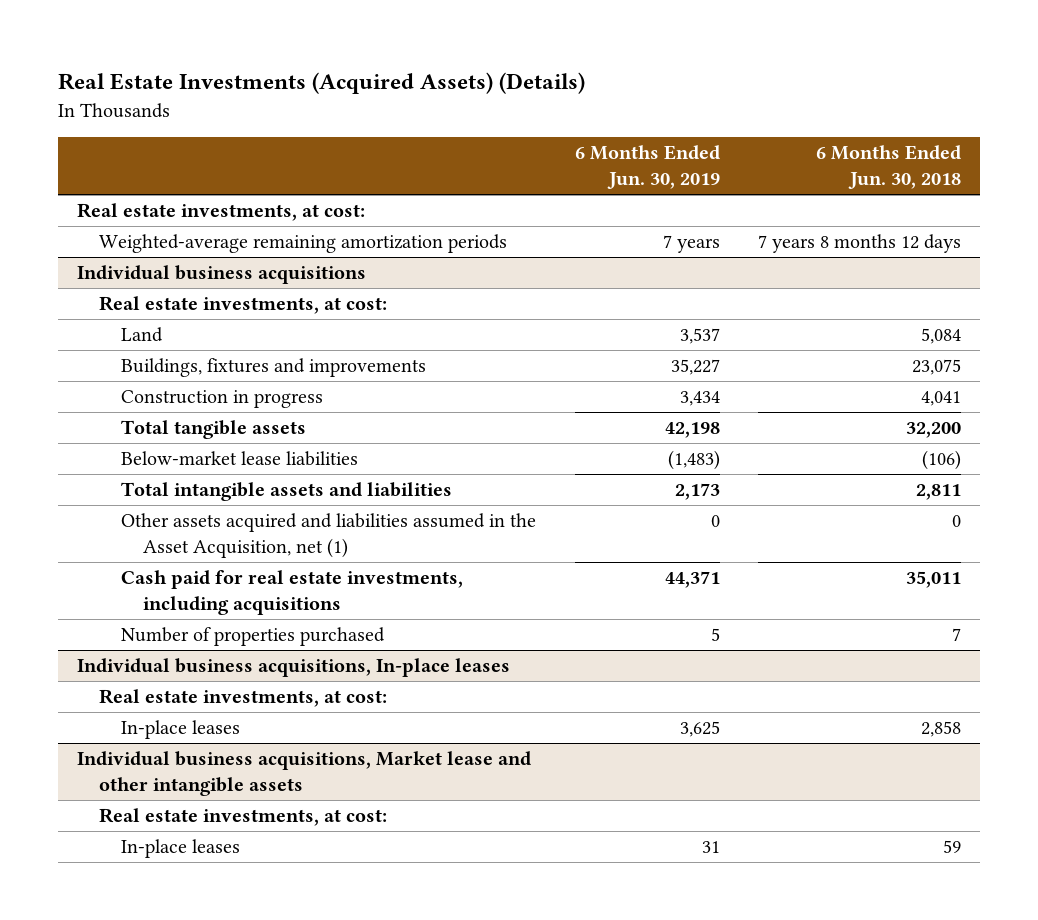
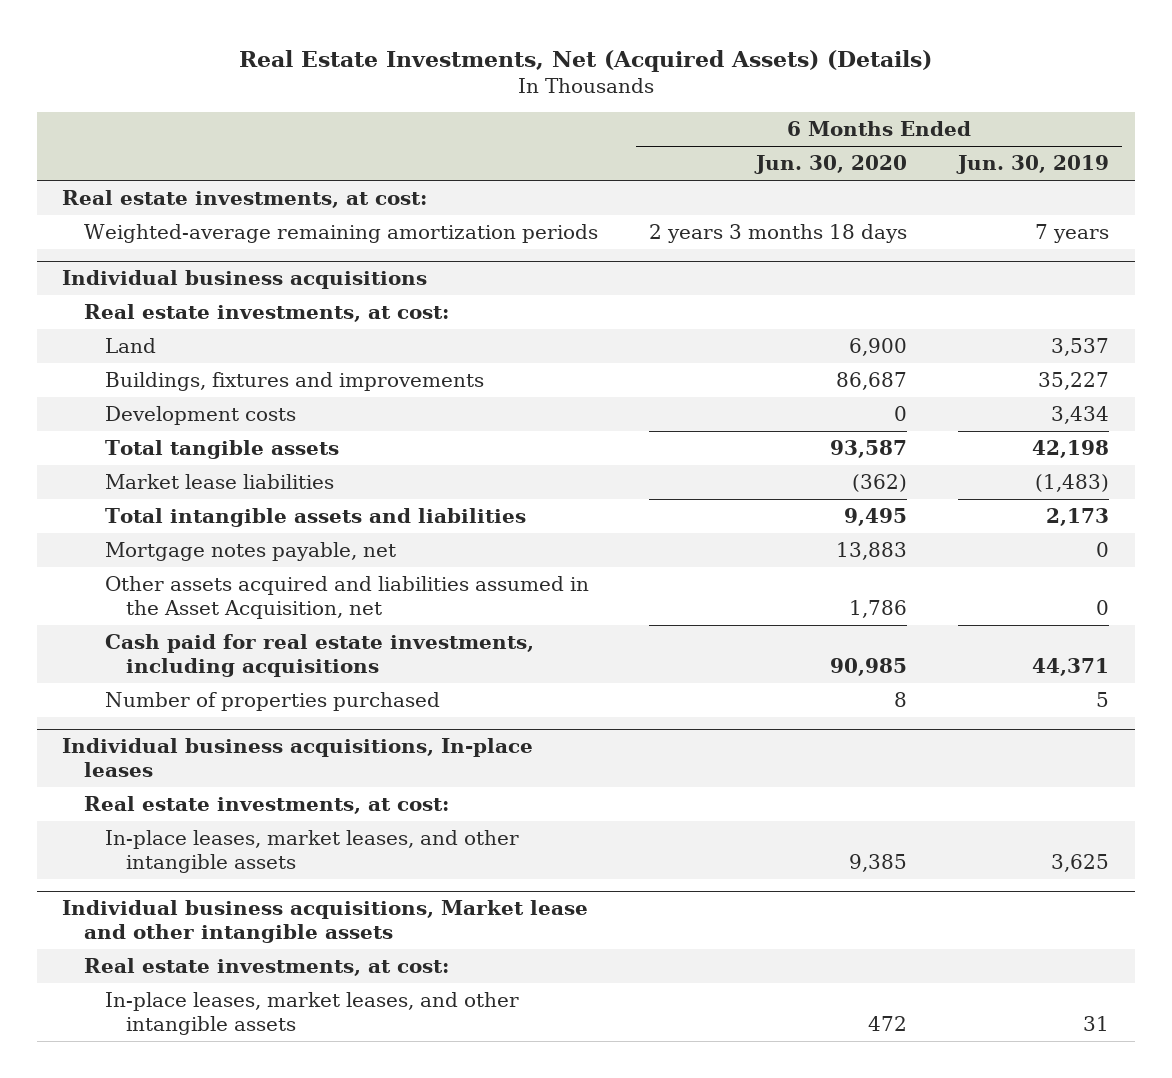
[57,72,585,95] Real Estate Investments (Acquired Assets) (Details) -> [238,49,932,72] Real Estate Investments, Net (Acquired Assets) (Details)
[815,144,961,189] 6 Months Ended Jun. 30, 2018 -> none
none -> [754,155,908,175] Jun. 30, 2020
[121,390,324,409] Construction in progress -> [104,406,296,426] Development costs
[121,451,359,467] Below-market lease liabilities -> [104,474,334,490] Market lease liabilities
none -> [104,542,396,562] Mortgage notes payable, net
[121,513,537,559] Other assets acquired and liabilities assumed in the Asset Acquisition, net (1) -> [104,576,589,620] Other assets acquired and liabilities assumed in the Asset Acquisition, net
[121,720,241,740] In-place leases -> [104,830,519,874] In-place leases, market leases, and other intangible assets
[121,839,241,859] In-place leases -> [104,992,519,1036] In-place leases, market leases, and other intangible assets

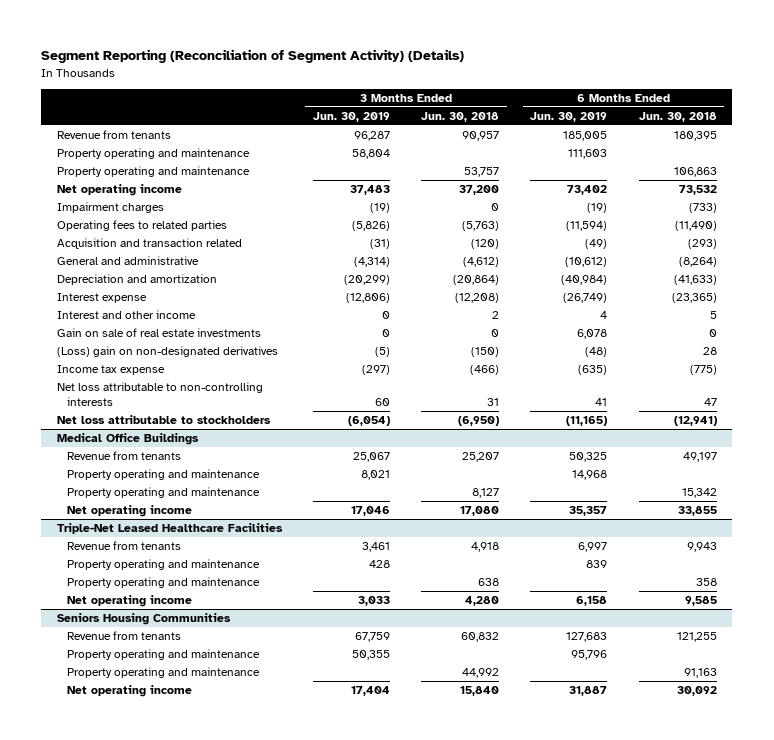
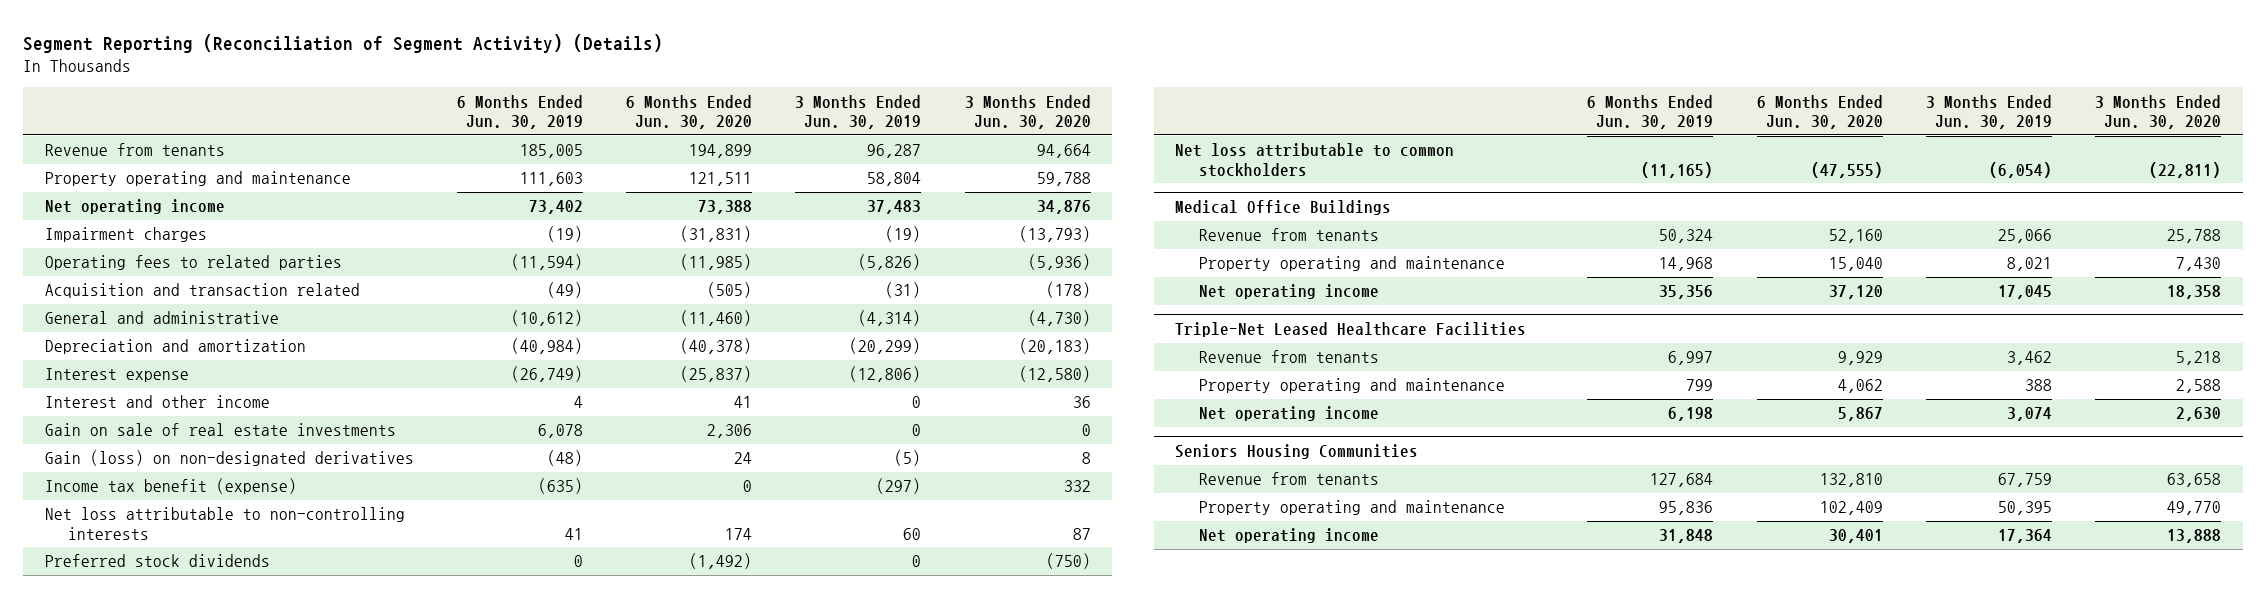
[421,111,500,122] Jun. 30, 2018 -> none
[638,111,717,122] Jun. 30, 2018 -> none
none -> [626,94,753,130] 6 Months Ended Jun. 30, 2020
none -> [964,94,1091,130] 3 Months Ended Jun. 30, 2020
[56,166,250,178] Property operating and maintenance -> none
[56,346,278,358] (Loss) gain on non-designated derivatives -> [44,450,414,467] Gain (loss) on non-designated derivatives
[56,365,165,376] Income tax expense -> [44,478,297,495] Income tax benefit (expense)
none -> [44,554,270,568] Preferred stock dividends
[56,415,271,425] Net loss attributable to stockholders -> [1175,143,1455,177] Net loss attributable to common stockholders
[353,452,391,463] 25,067 -> [1997,229,2052,244] 25,066
[569,452,608,463] 50,325 -> [1659,229,1714,244] 50,324
[67,487,261,499] Property operating and maintenance -> none
[351,506,391,517] 17,046 -> [1997,285,2052,300] 17,045
[569,506,608,517] 35,357 -> [1659,285,1714,300] 35,356
[67,577,261,589] Property operating and maintenance -> none
[362,542,391,553] 3,461 -> [2006,351,2052,366] 3,462
[369,560,391,569] 428 -> [2024,379,2052,392] 388
[586,560,608,569] 839 -> [1686,379,1714,392] 799
[358,596,391,607] 3,033 -> [2006,407,2052,422] 3,074
[576,596,608,607] 6,158 -> [1668,407,1714,422] 6,198
[67,667,261,679] Property operating and maintenance -> none
[566,632,608,643] 127,683 -> [1650,473,1714,488] 127,684
[352,650,391,661] 50,355 -> [1997,501,2052,516] 50,395
[571,650,608,661] 95,796 -> [1659,501,1714,516] 95,836
[351,686,391,697] 17,404 -> [1997,529,2052,544] 17,364
[569,686,608,697] 31,887 -> [1659,529,1714,544] 31,848

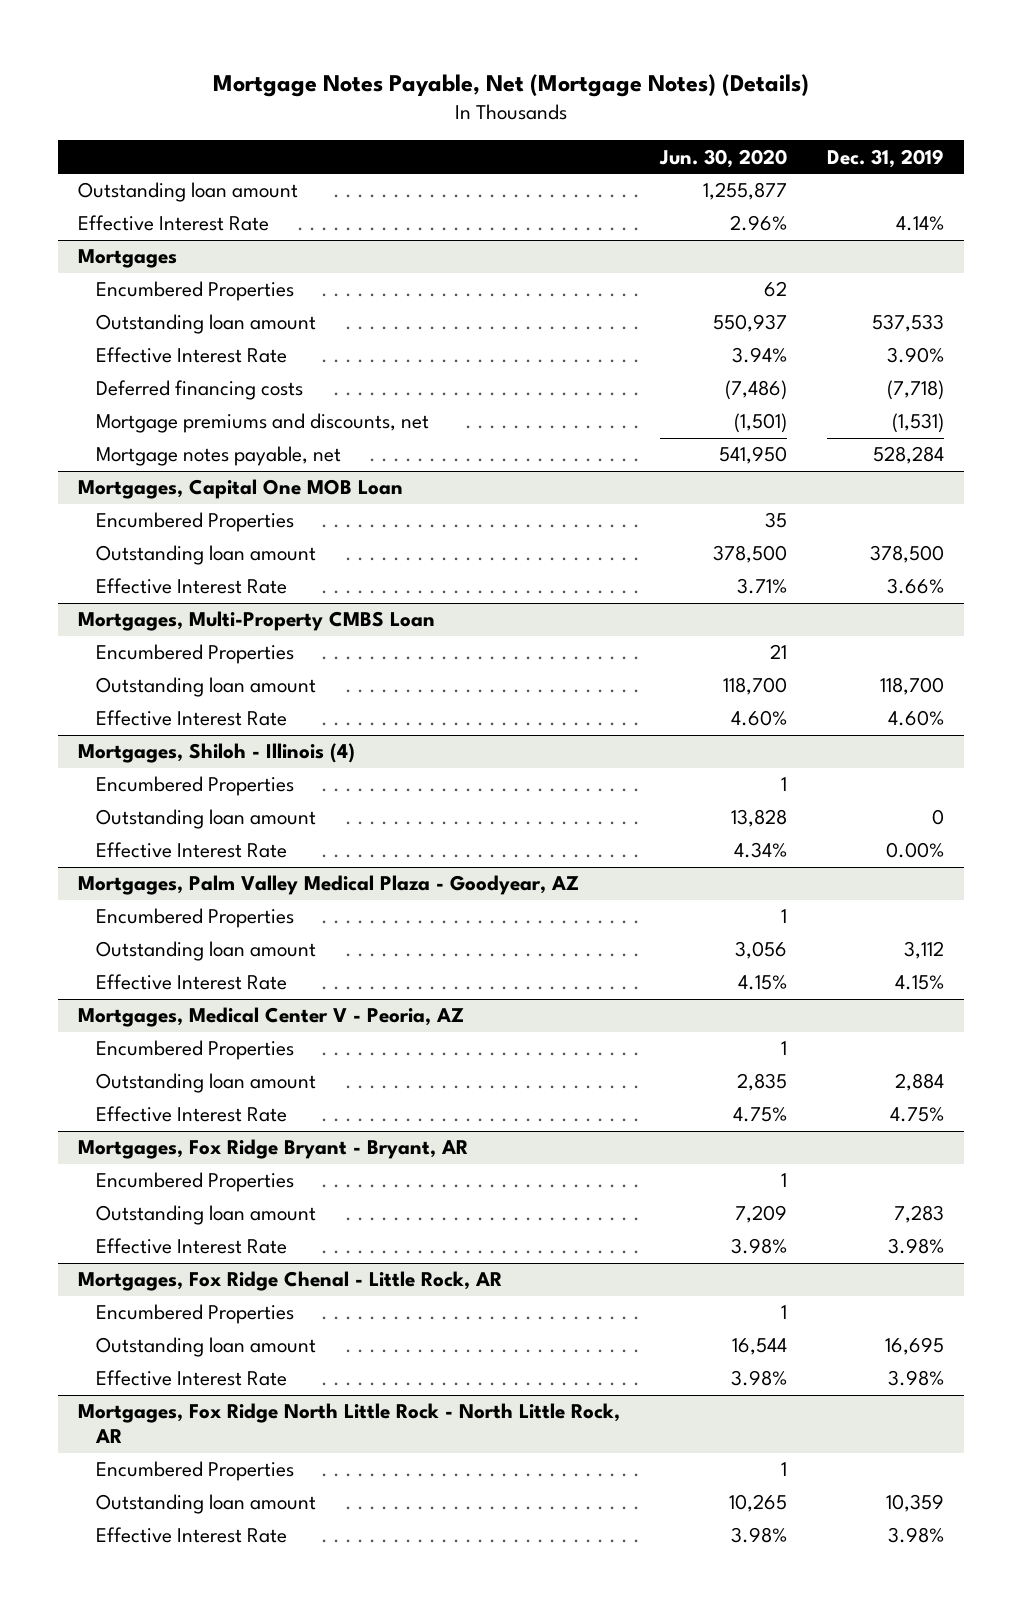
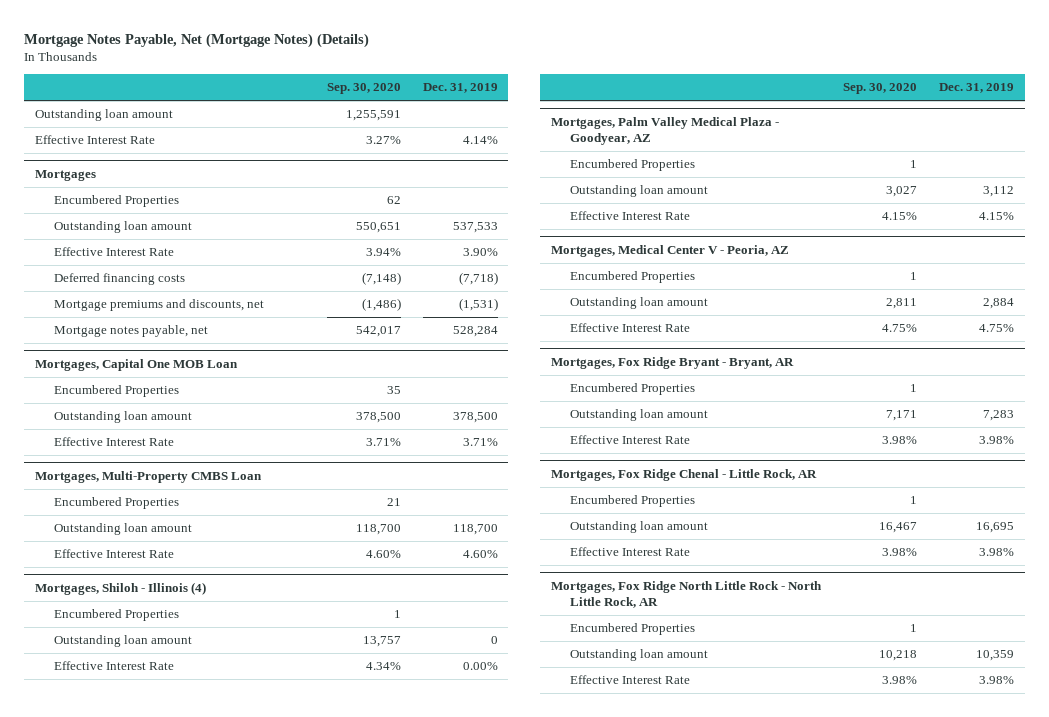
[659,148,788,168] Jun. 30, 2020 -> none
none -> [326,83,401,95] Sep. 30, 2020
[887,578,945,595] 3.66% -> [462,438,498,447] 3.71%

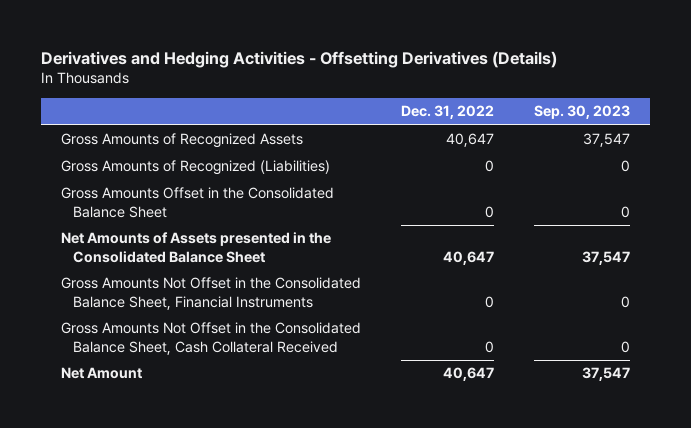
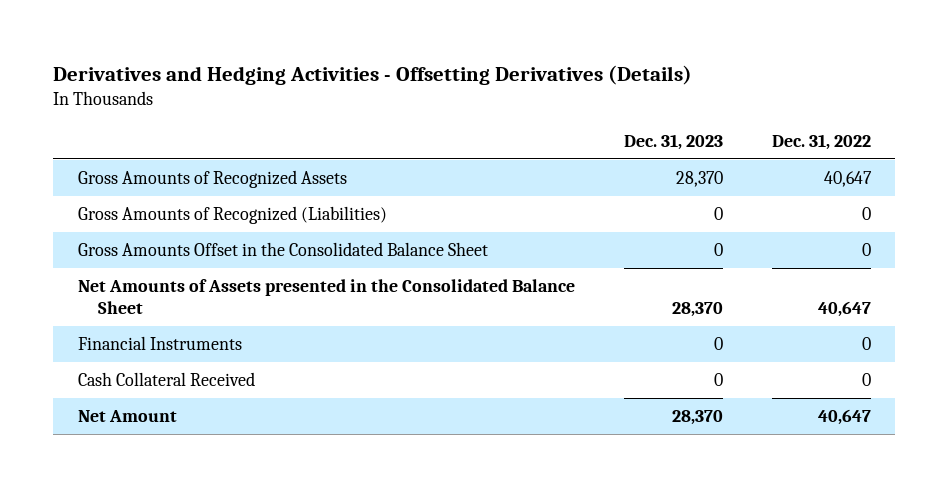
[534,105,631,120] Sep. 30, 2023 -> none
none -> [623,133,723,150] Dec. 31, 2023
[61,277,362,310] Gross Amounts Not Offset in the Consolidated Balance Sheet, Financial Instruments -> [77,336,242,351] Financial Instruments
[61,322,362,355] Gross Amounts Not Offset in the Consolidated Balance Sheet, Cash Collateral Received -> [77,372,255,387] Cash Collateral Received

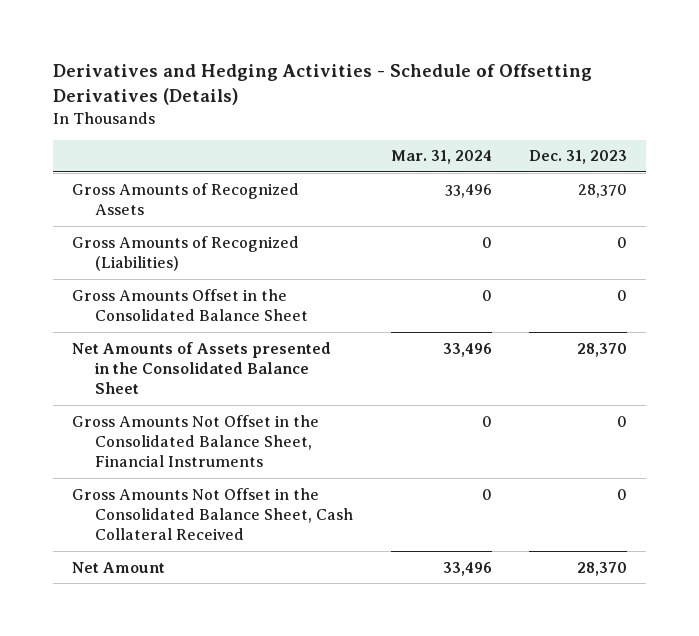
[53,64,693,85] Derivatives and Hedging Activities - Offsetting Derivatives (Details) -> [52,64,592,106] Derivatives and Hedging Activities - Schedule of Offsetting Derivatives (Details)
[771,133,871,150] Dec. 31, 2022 -> none
none -> [390,150,492,165] Mar. 31, 2024
[77,336,242,351] Financial Instruments -> [71,414,319,467] Gross Amounts Not Offset in the Consolidated Balance Sheet, Financial Instruments
[77,372,255,387] Cash Collateral Received -> [71,487,353,540] Gross Amounts Not Offset in the Consolidated Balance Sheet, Cash Collateral Received

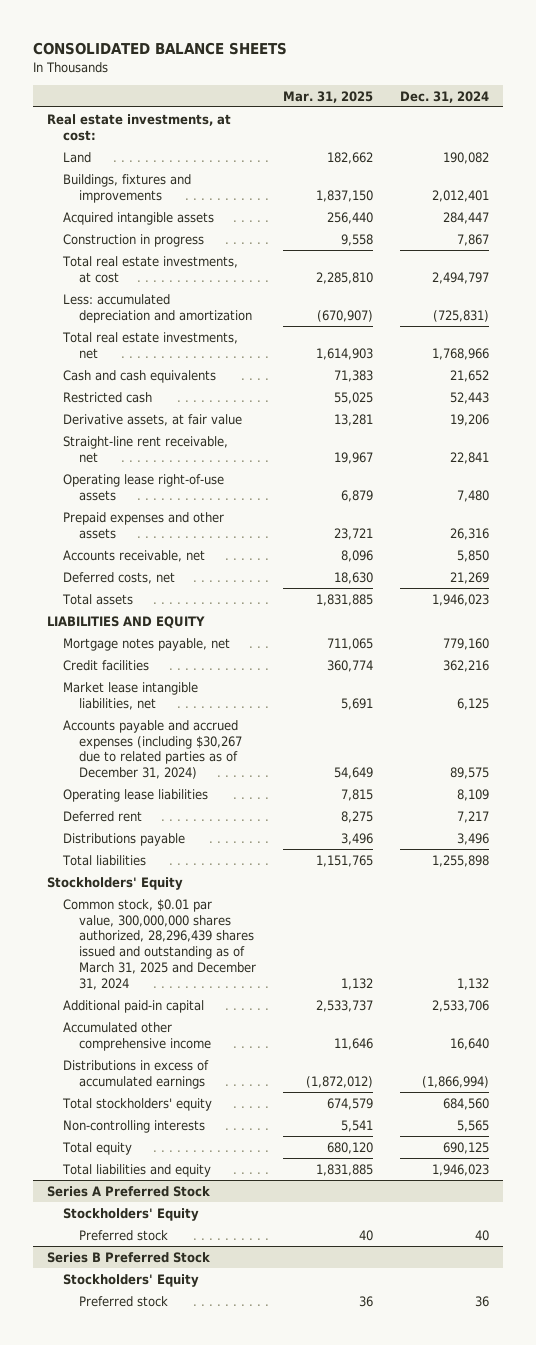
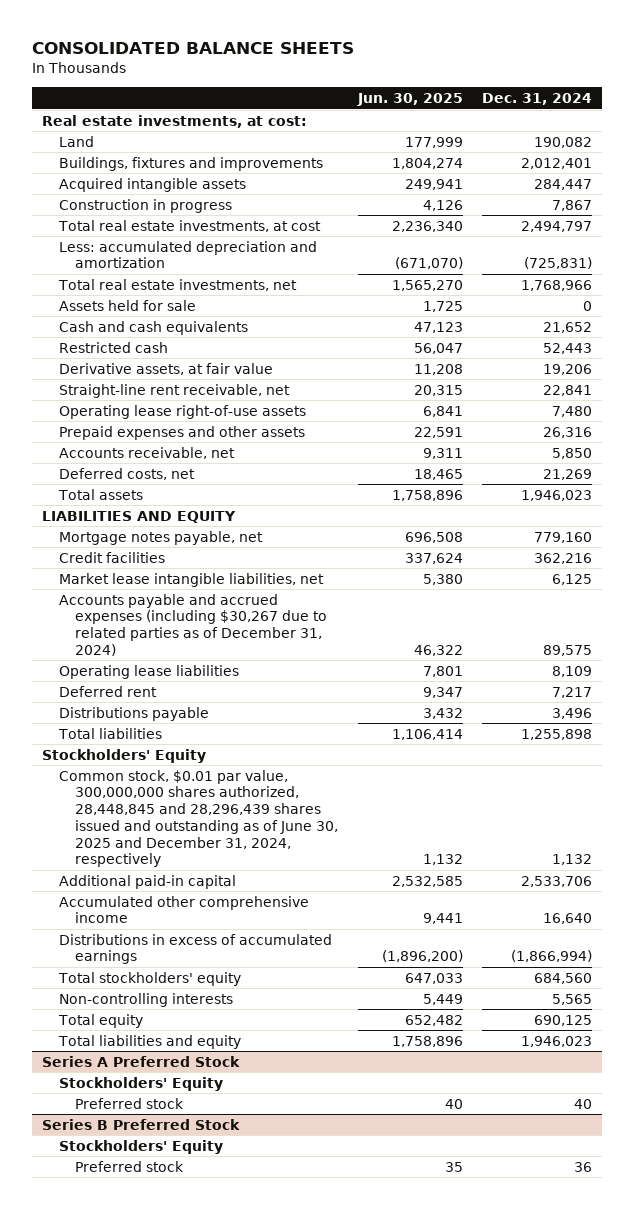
[283,90,374,103] Mar. 31, 2025 -> none
none -> [356,93,463,107] Jun. 30, 2025
none -> [58,299,196,311] Assets held for sale
[62,898,256,990] Common stock, $0.01 par value, 300,000,000 shares authorized, 28,296,439 shares issued and outstanding as of March 31, 2025 and December 31, 2024 -> [58,769,339,868] Common stock, $0.01 par value, 300,000,000 shares authorized, 28,448,845 and 28,296,439 shares issued and outstanding as of June 30, 2025 and December 31, 2024, respectively

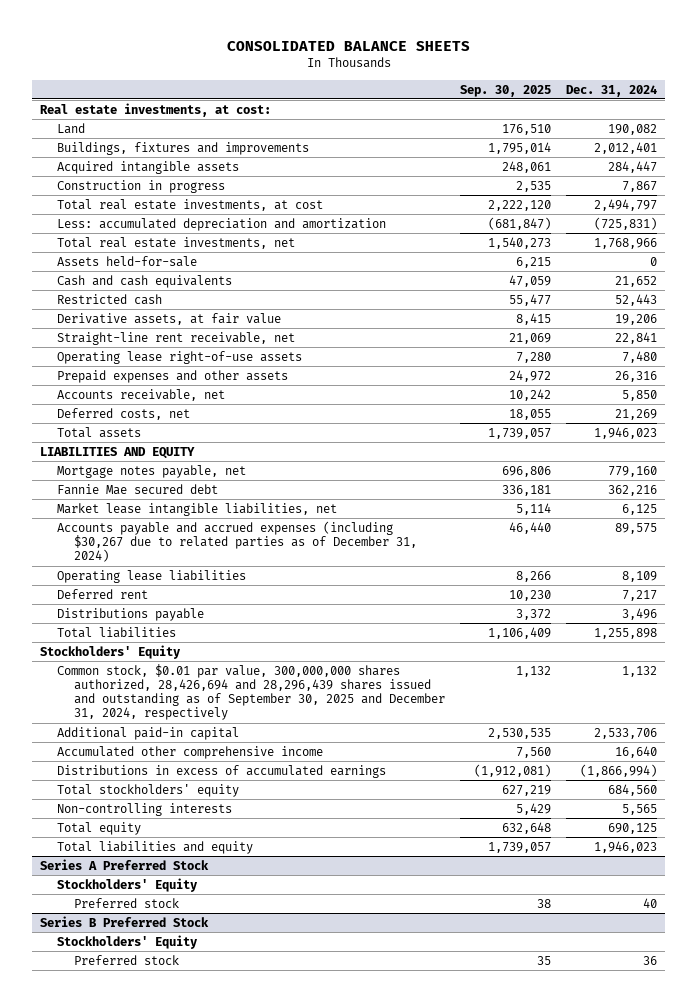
[356,93,463,107] Jun. 30, 2025 -> none
none -> [460,84,552,97] Sep. 30, 2025
[58,299,196,311] Assets held for sale -> [56,255,197,267] Assets held-for-sale
[58,551,165,563] Credit facilities -> [56,483,218,495] Fannie Mae secured debt
[58,769,339,868] Common stock, $0.01 par value, 300,000,000 shares authorized, 28,448,845 and 28,296,439 shares issued and outstanding as of June 30, 2025 and December 31, 2024, respectively -> [56,663,445,721] Common stock, $0.01 par value, 300,000,000 shares authorized, 28,426,694 and 28,296,439 shares issued and outstanding as of September 30, 2025 and December 31, 2024, respectively

